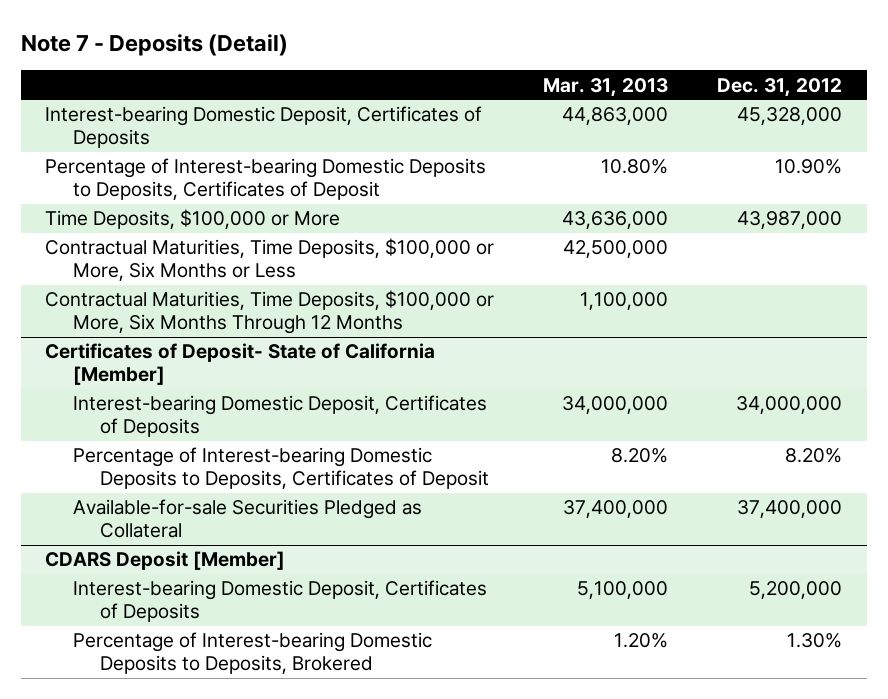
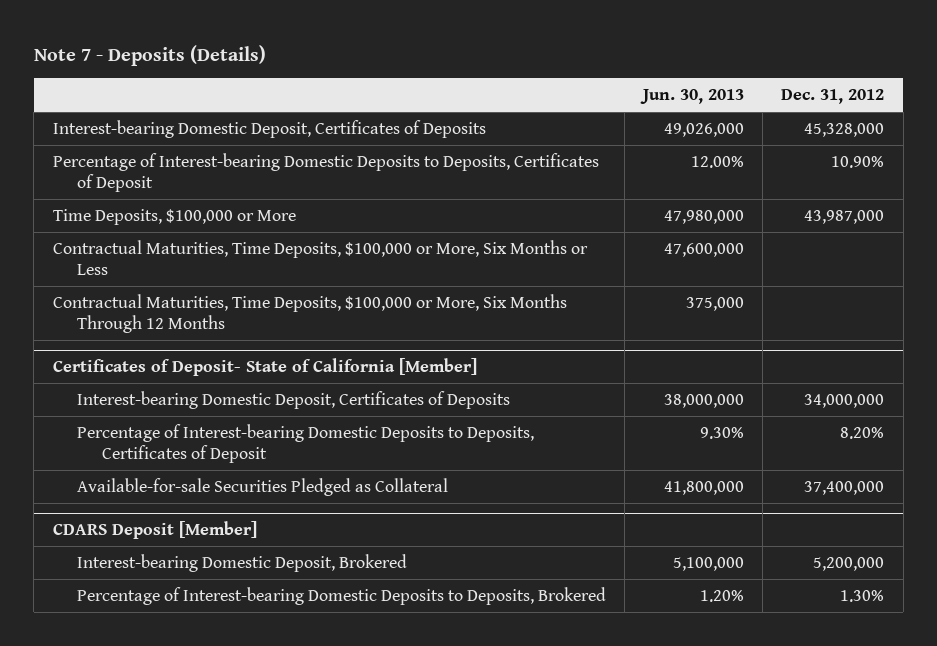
[20,33,288,56] Note 7 - Deposits (Detail) -> [33,44,266,66] Note 7 - Deposits (Details)
[543,77,669,97] Mar. 31, 2013 -> none
none -> [640,89,745,105] Jun. 30, 2013
[72,580,487,623] Interest-bearing Domestic Deposit, Certificates of Deposits -> [77,553,408,572] Interest-bearing Domestic Deposit, Brokered

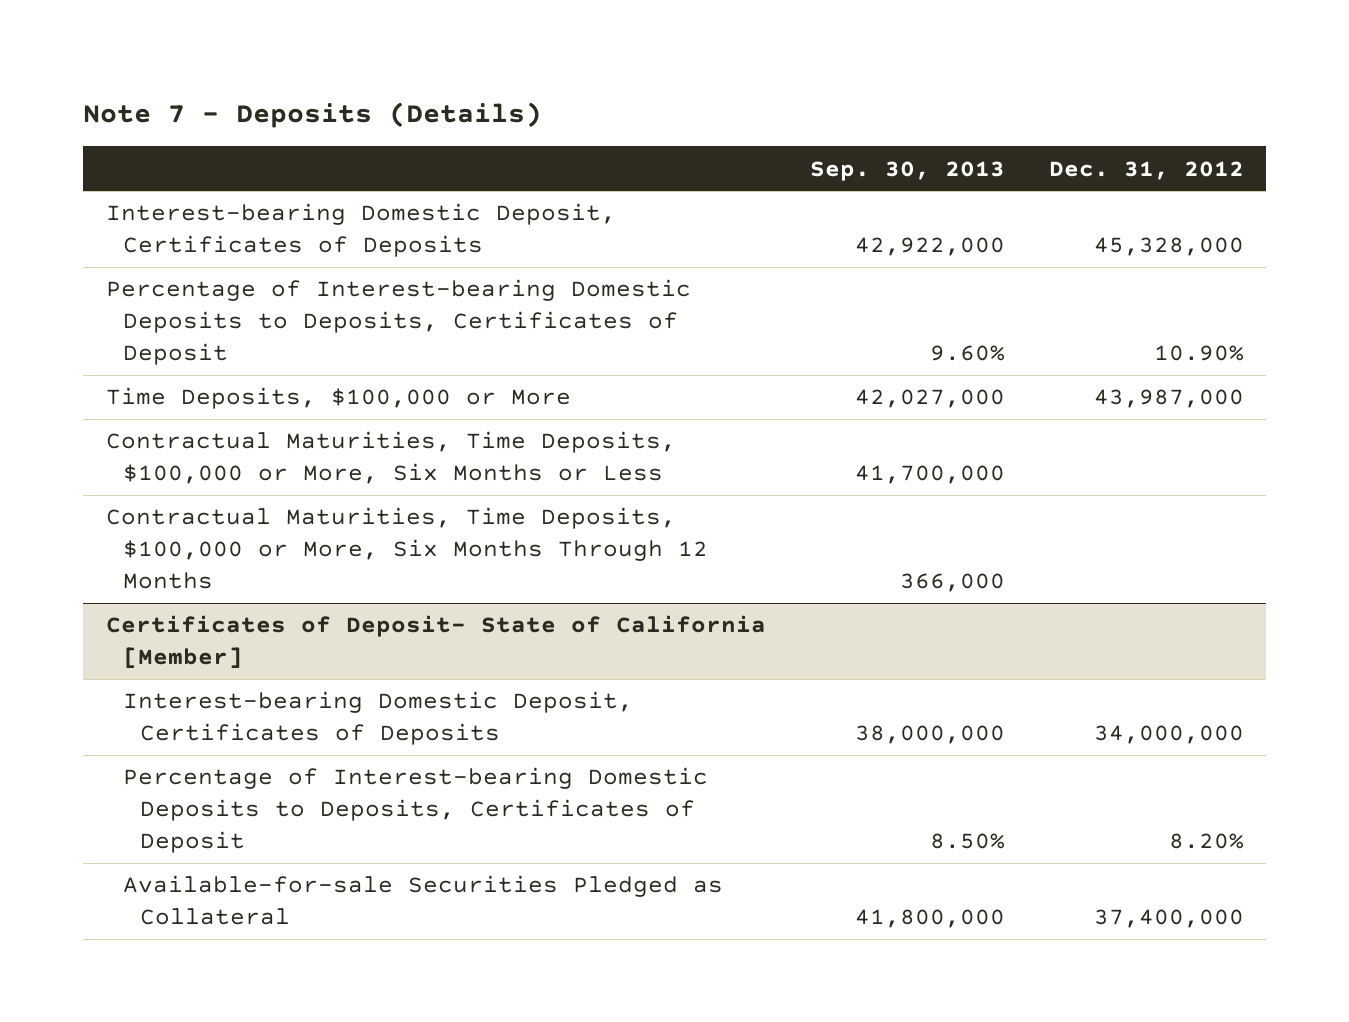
[640,89,745,105] Jun. 30, 2013 -> none
none -> [809,160,1005,181] Sep. 30, 2013
[52,521,257,540] CDARS Deposit [Member] -> none
[77,553,408,572] Interest-bearing Domestic Deposit, Brokered -> none
[77,586,607,605] Percentage of Interest-bearing Domestic Deposits to Deposits, Brokered -> none

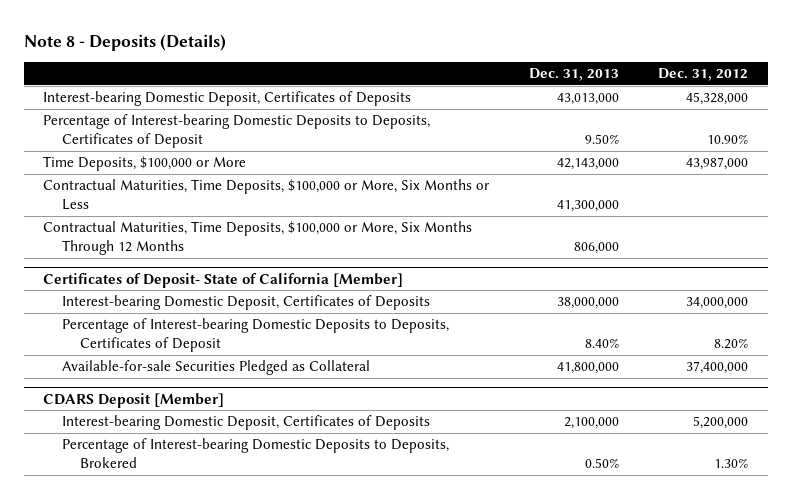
[83,101,543,128] Note 7 - Deposits (Details) -> [23,33,226,51] Note 8 - Deposits (Details)
[809,160,1005,181] Sep. 30, 2013 -> none
none -> [528,68,619,82] Dec. 31, 2013
none -> [43,392,225,408] CDARS Deposit [Member]
none -> [61,415,430,431] Interest-bearing Domestic Deposit, Certificates of Deposits
none -> [61,438,449,469] Percentage of Interest-bearing Domestic Deposits to Deposits, Brokered

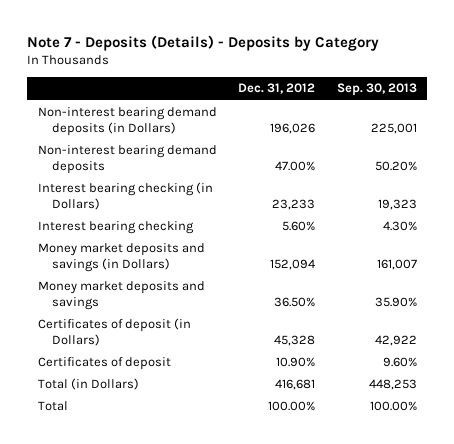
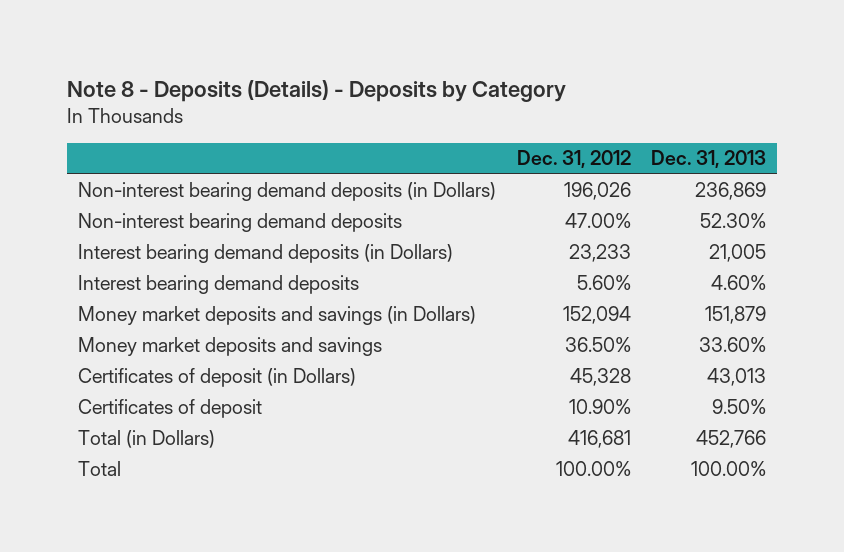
[26,34,379,51] Note 7 - Deposits (Details) - Deposits by Category -> [67,80,567,103] Note 8 - Deposits (Details) - Deposits by Category
[336,83,417,97] Sep. 30, 2013 -> none
none -> [651,150,767,169] Dec. 31, 2013
[37,182,213,210] Interest bearing checking (in Dollars) -> [77,244,453,264] Interest bearing demand deposits (in Dollars)
[37,221,194,235] Interest bearing checking -> [77,275,359,295] Interest bearing demand deposits

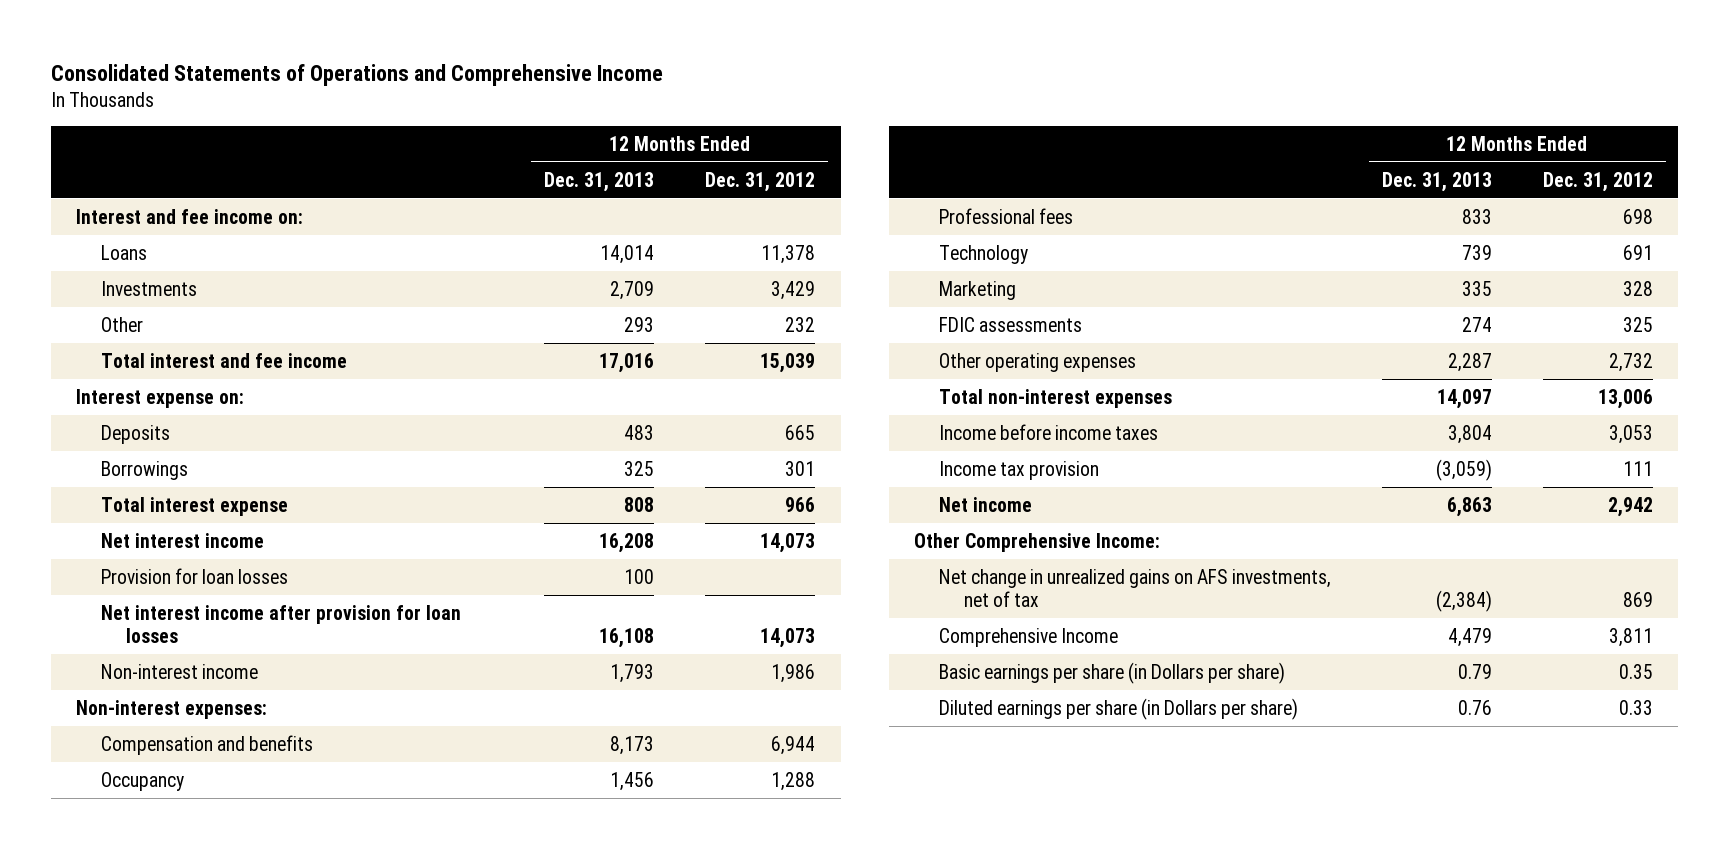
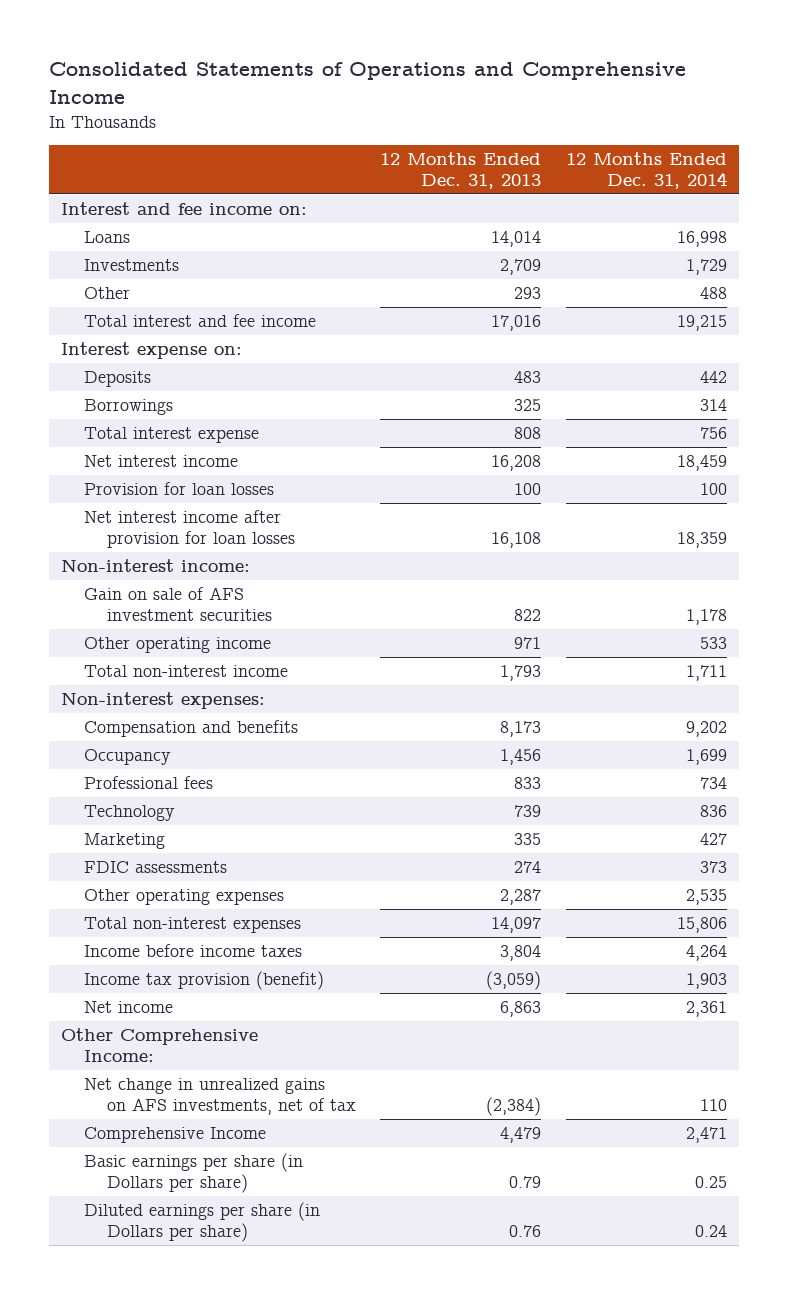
[705,171,816,192] Dec. 31, 2012 -> none
none -> [565,152,727,190] 12 Months Ended Dec. 31, 2014
none -> [61,558,251,572] Non-interest income:
none -> [84,586,272,621] Gain on sale of AFS investment securities
none -> [84,636,272,653] Other operating income
[100,663,258,679] Non-interest income -> [84,664,289,677] Total non-interest income
[938,460,1099,480] Income tax provision -> [84,970,325,990] Income tax provision (benefit)

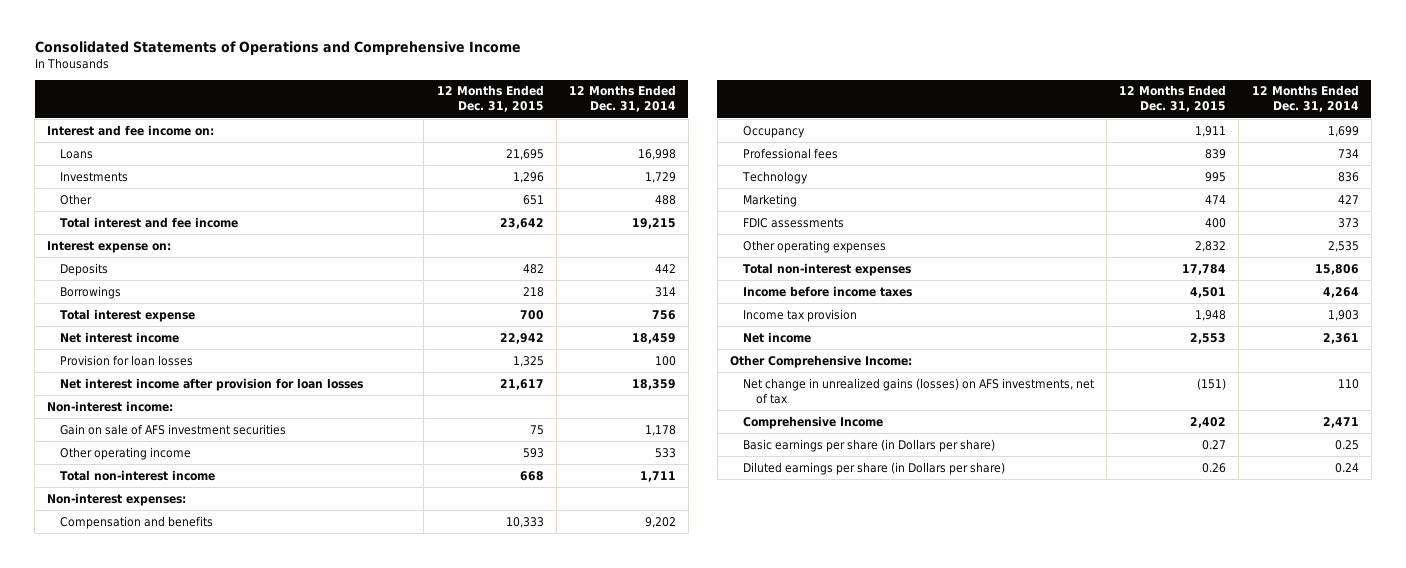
[380,152,542,190] 12 Months Ended Dec. 31, 2013 -> none
none -> [436,85,544,113] 12 Months Ended Dec. 31, 2015
[84,970,325,990] Income tax provision (benefit) -> [743,308,858,322] Income tax provision
[84,1077,356,1115] Net change in unrealized gains on AFS investments, net of tax -> [743,377,1095,404] Net change in unrealized gains (losses) on AFS investments, net of tax

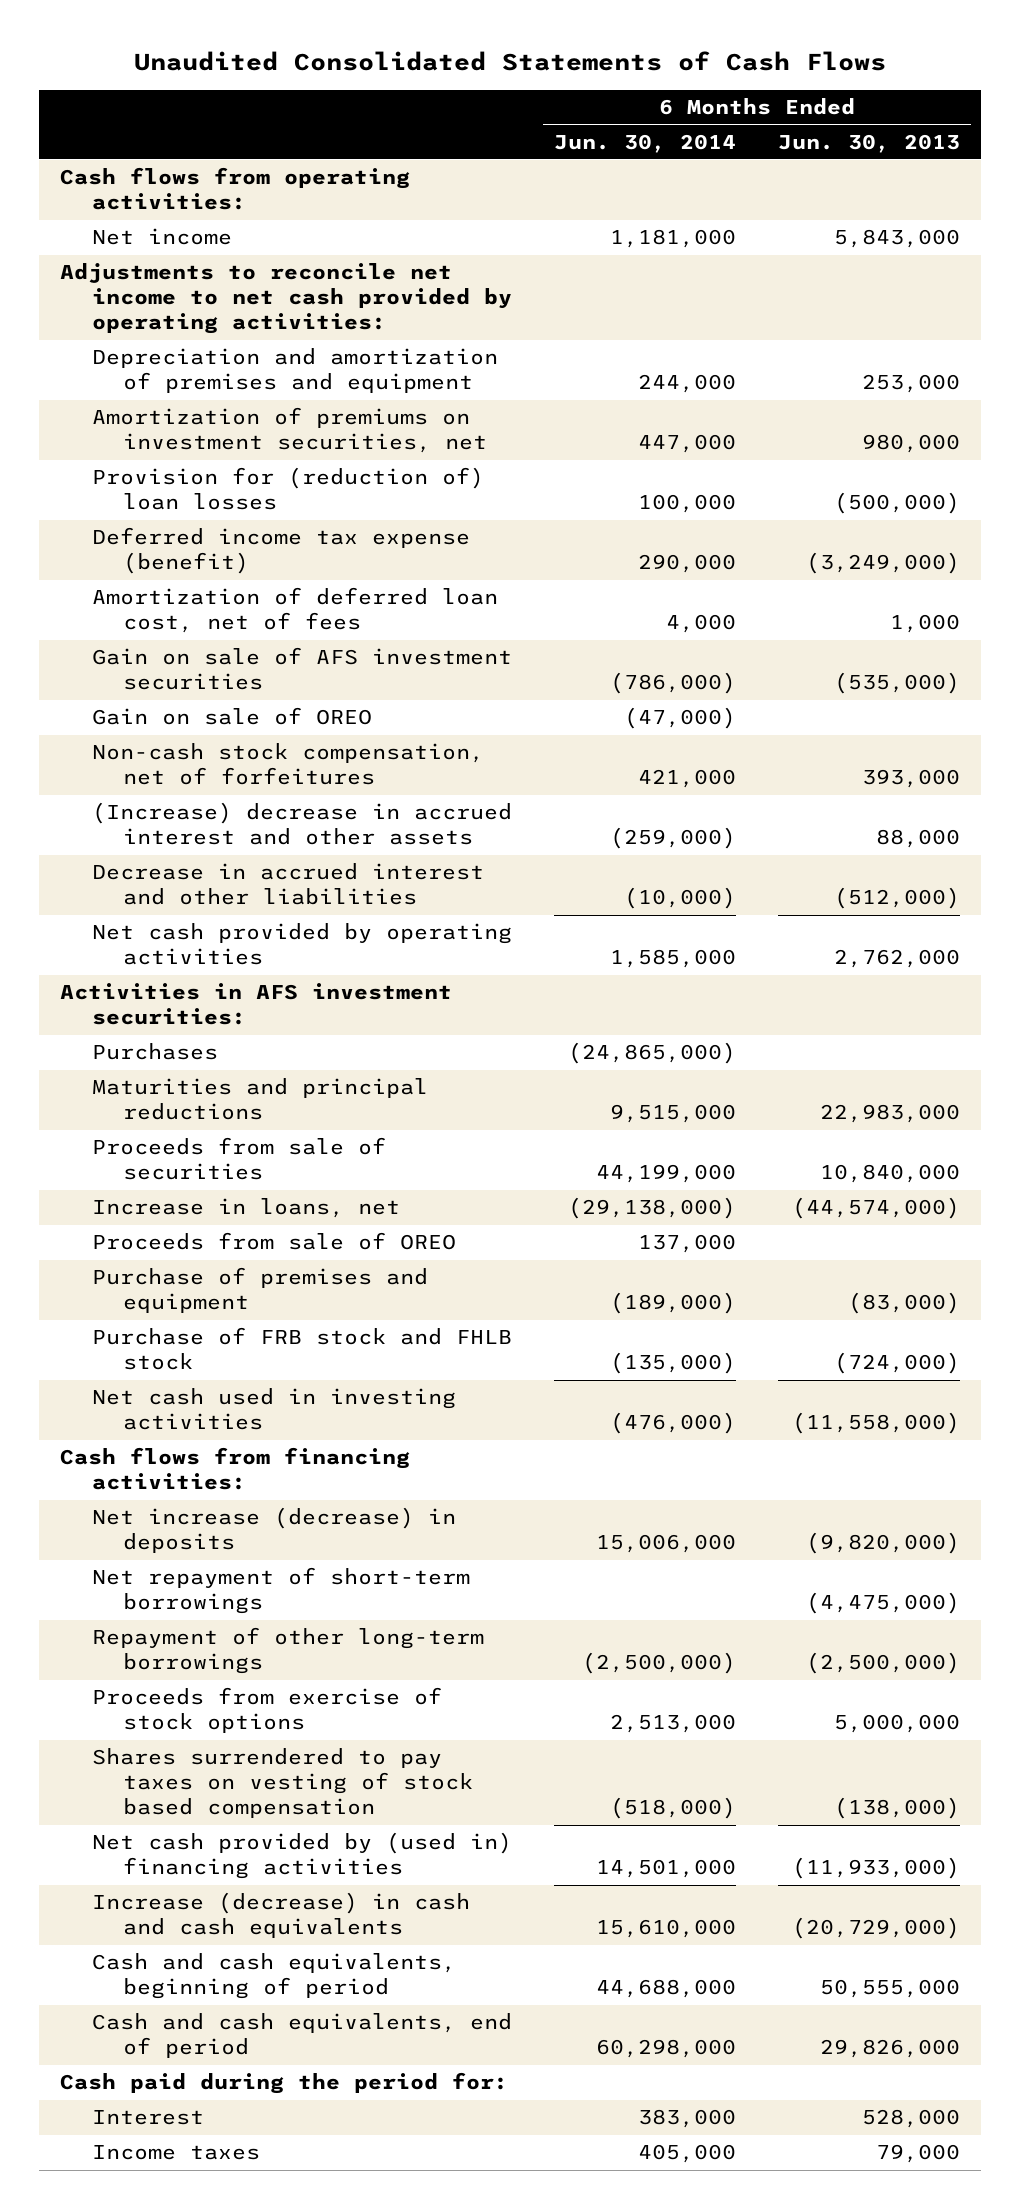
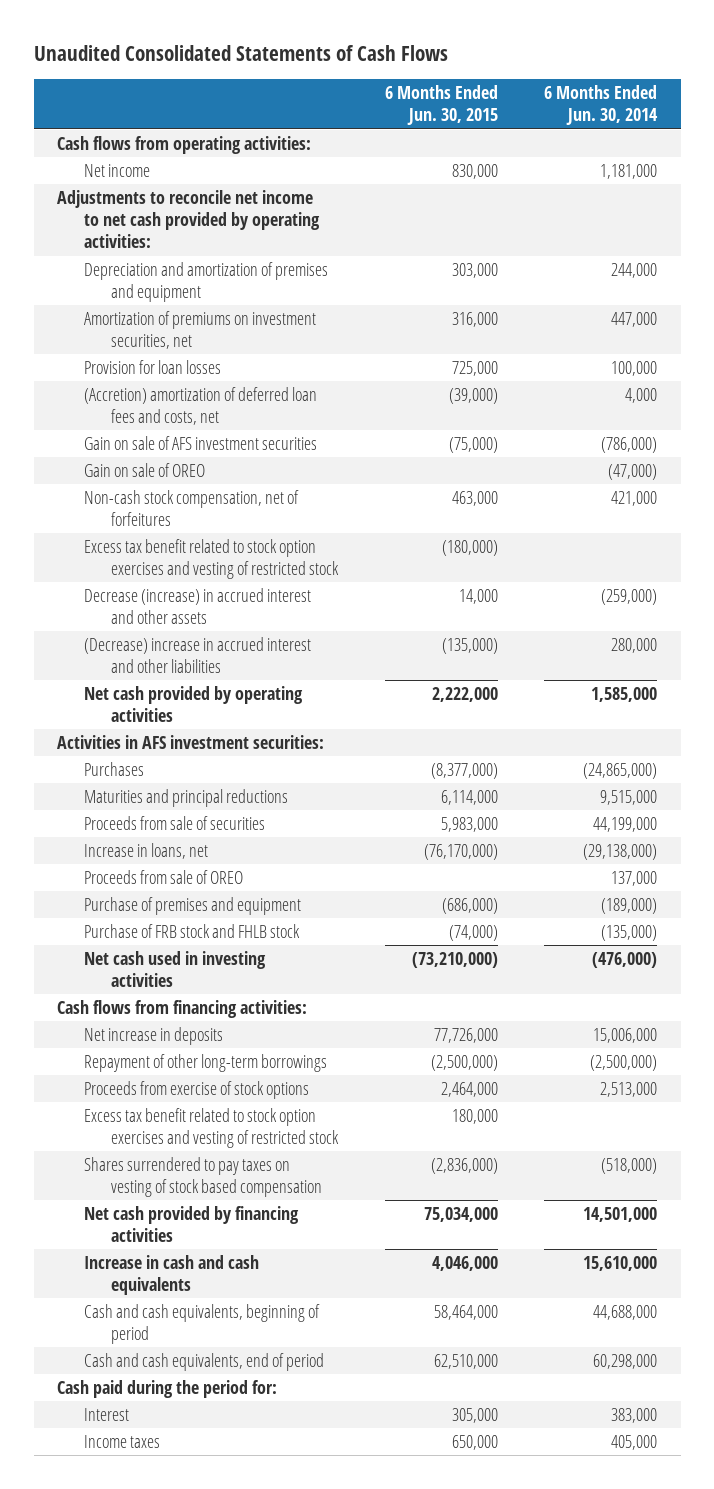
[778,133,961,153] Jun. 30, 2013 -> none
none -> [384,84,498,126] 6 Months Ended Jun. 30, 2015
[91,527,470,575] Deferred income tax expense (benefit) -> none
[91,467,484,511] Provision for (reduction of) loan losses -> [83,359,221,374] Provision for loan losses
[91,587,498,634] Amortization of deferred loan cost, net of fees -> [83,386,317,426] (Accretion) amortization of deferred loan fees and costs, net
none -> [83,538,339,580] Excess tax benefit related to stock option exercises and vesting of restricted stock
[91,802,512,846] (Increase) decrease in accrued interest and other assets -> [83,587,311,625] Decrease (increase) in accrued interest and other assets
[91,863,484,906] Decrease in accrued interest and other liabilities -> [83,636,311,674] (Decrease) increase in accrued interest and other liabilities
[623,887,736,910] (10,000) -> [611,637,658,653] 280,000
[91,1567,470,1615] Net repayment of short-term borrowings -> none
[91,1507,456,1554] Net increase (decrease) in deposits -> [83,1026,223,1045] Net increase in deposits
none -> [83,1107,339,1149] Excess tax benefit related to stock option exercises and vesting of restricted stock
[91,1832,512,1880] Net cash provided by (used in) financing activities -> [83,1205,299,1243] Net cash provided by financing activities
[91,1892,470,1939] Increase (decrease) in cash and cash equivalents -> [83,1254,259,1296] Increase in cash and cash equivalents

